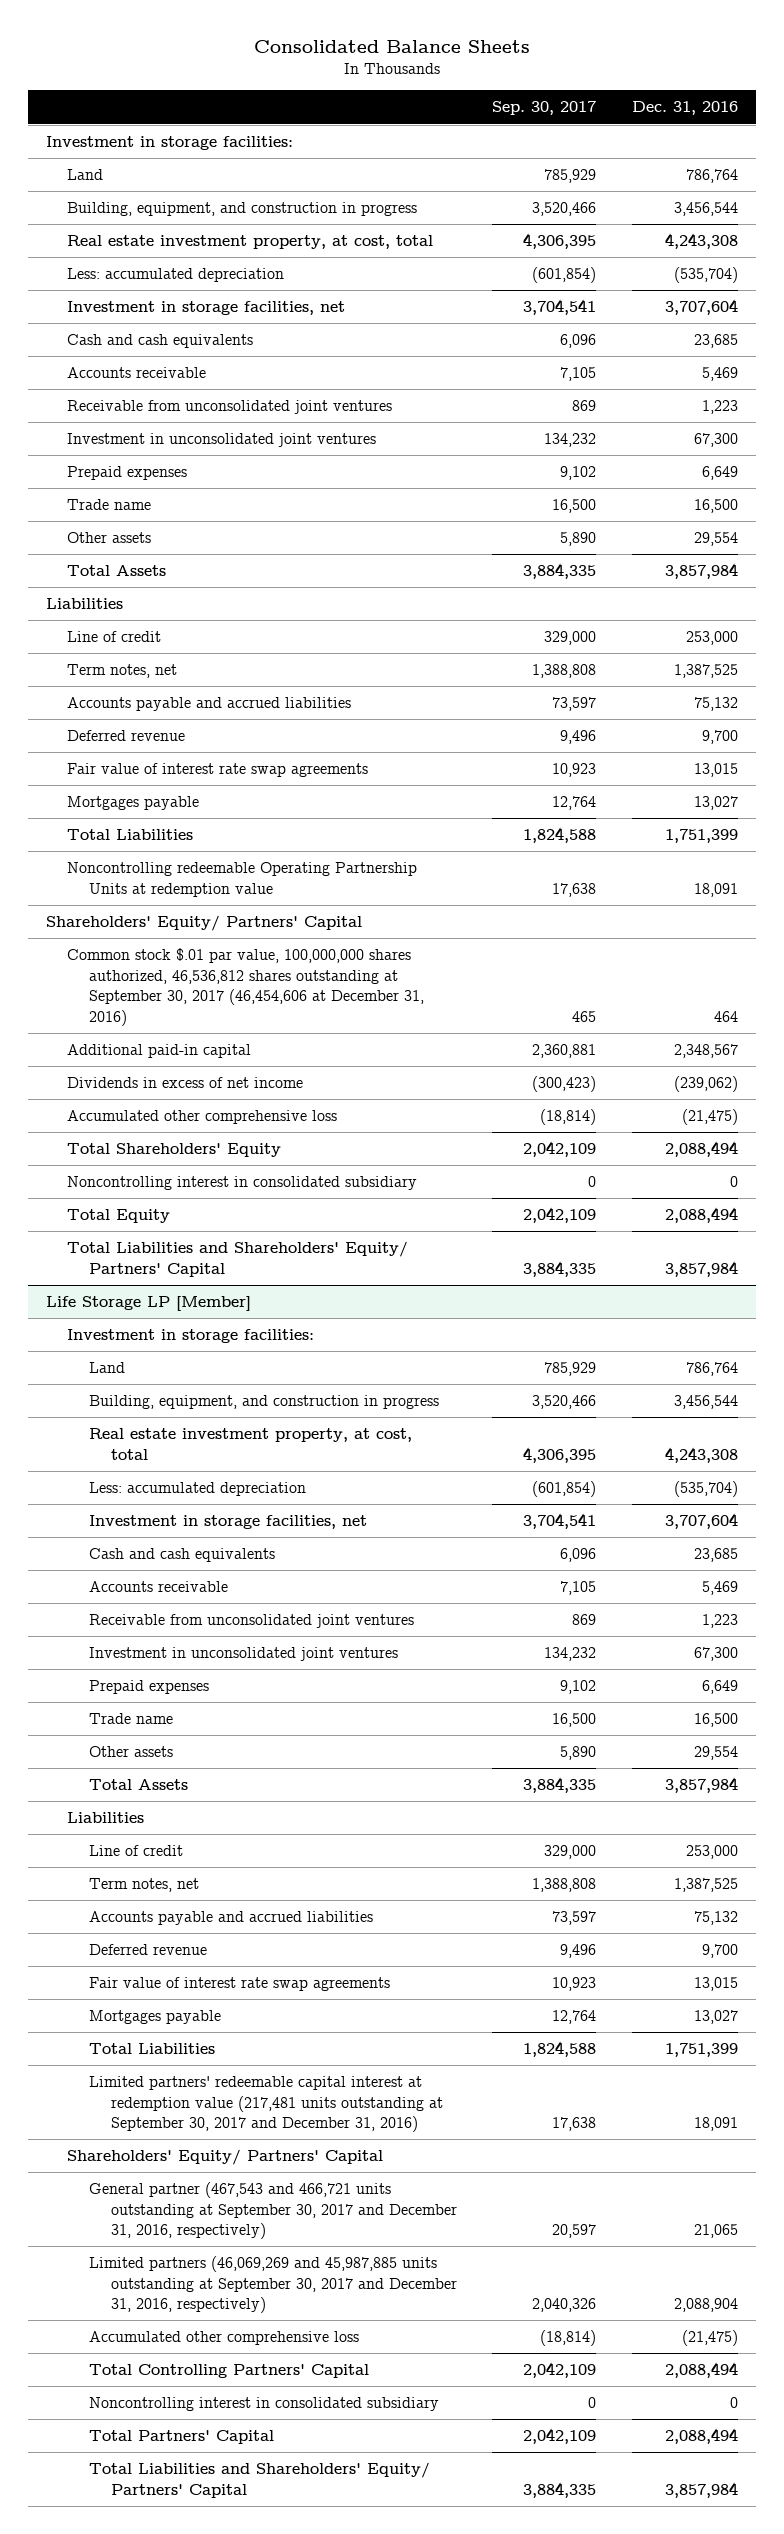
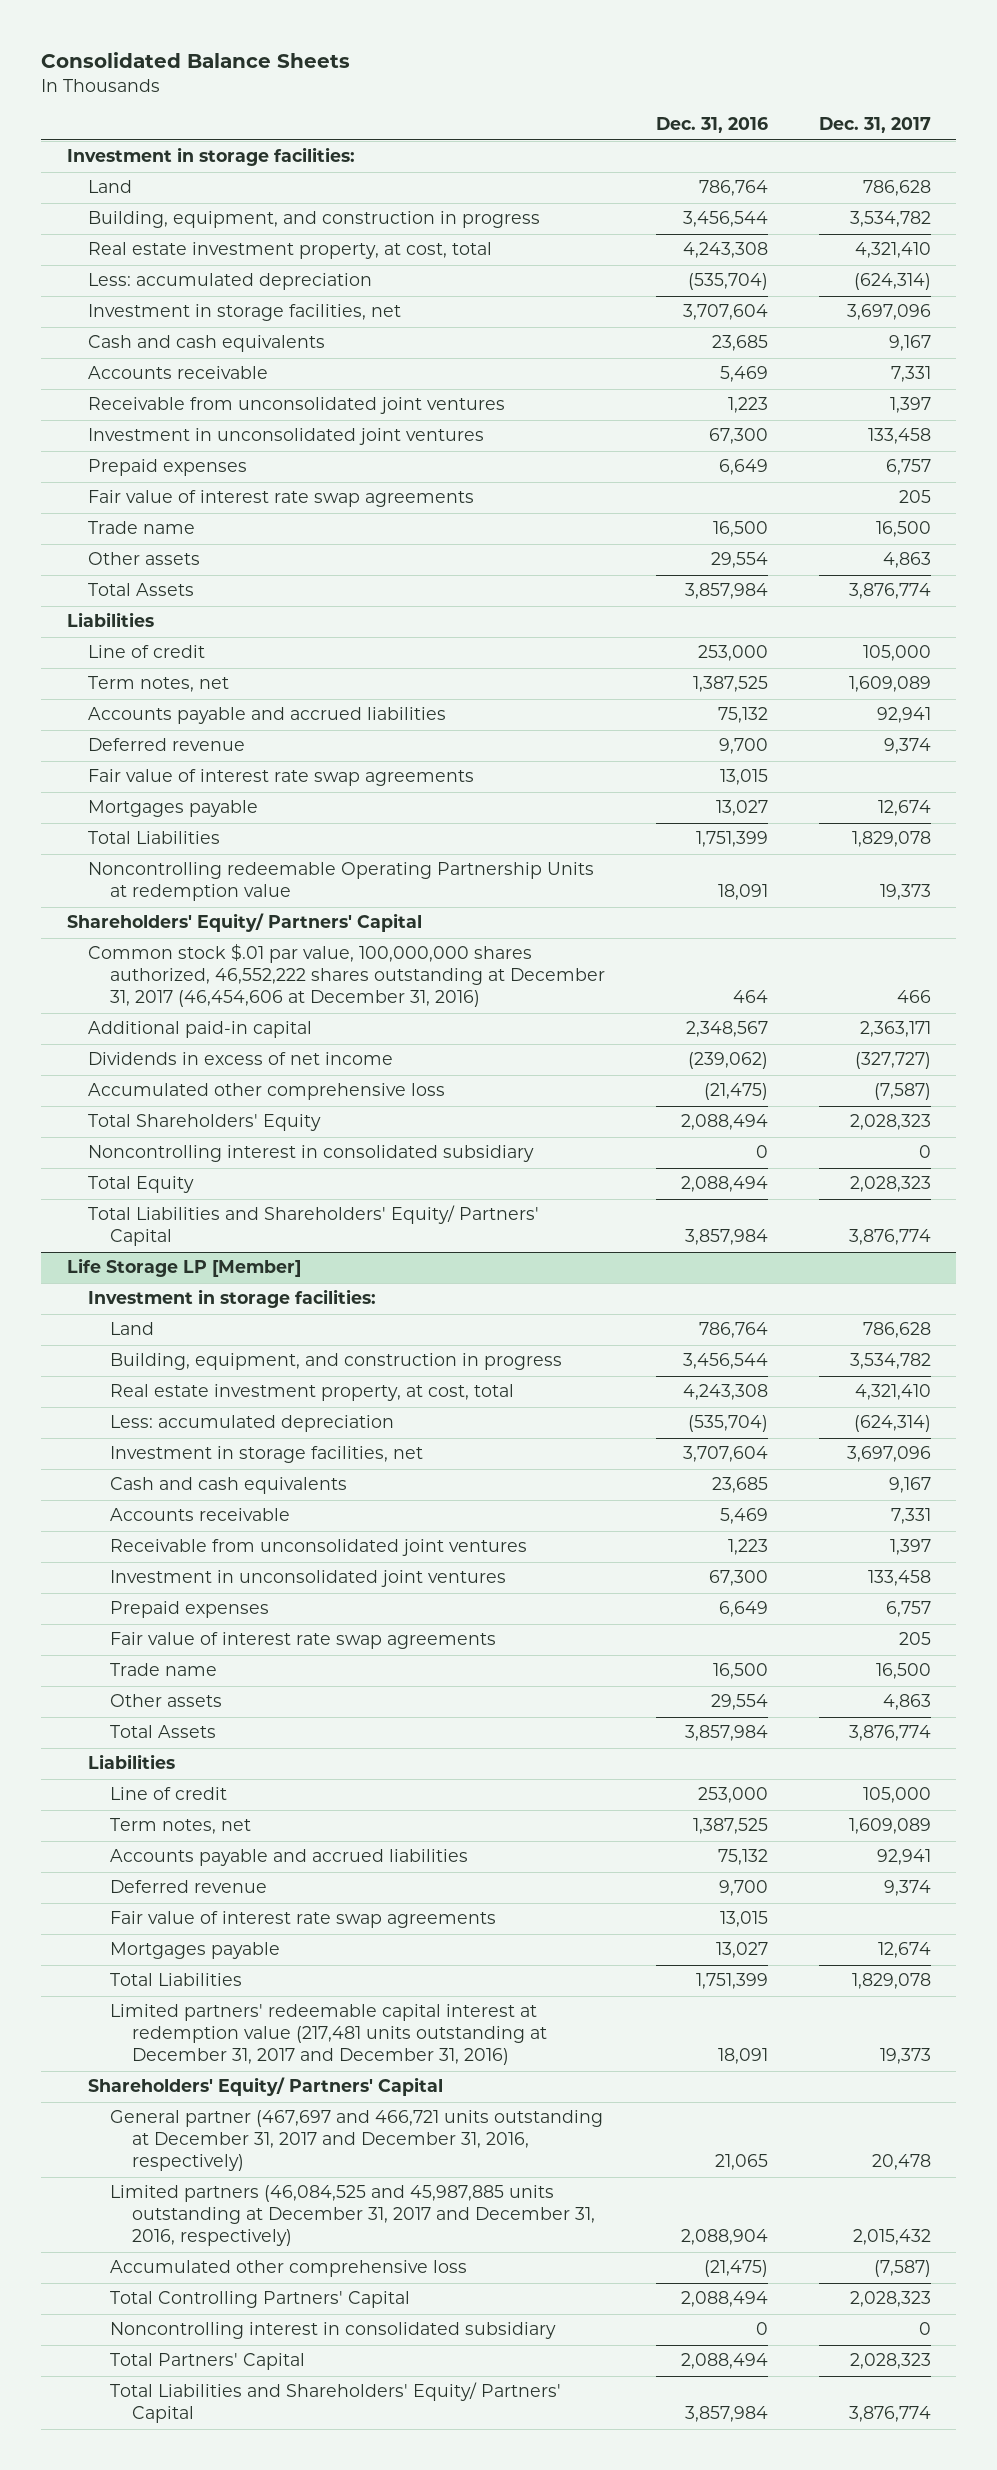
[492,101,597,116] Sep. 30, 2017 -> none
none -> [818,117,931,134] Dec. 31, 2017
none -> [88,490,475,508] Fair value of interest rate swap agreements
[67,948,424,1026] Common stock $.01 par value, 100,000,000 shares authorized, 46,536,812 shares outstanding at September 30, 2017 (46,454,606 at December 31, 2016) -> [88,944,605,1008] Common stock $.01 par value, 100,000,000 shares authorized, 46,552,222 shares outstanding at December 31, 2017 (46,454,606 at December 31, 2016)
none -> [109,1632,496,1650] Fair value of interest rate swap agreements
[88,2076,443,2133] Limited partners' redeemable capital interest at redemption value (217,481 units outstanding at September 30, 2017 and December 31, 2016) -> [109,2004,547,2066] Limited partners' redeemable capital interest at redemption value (217,481 units outstanding at December 31, 2017 and December 31, 2016)
[88,2182,457,2240] General partner (467,543 and 466,721 units outstanding at September 30, 2017 and December 31, 2016, respectively) -> [109,2110,603,2172] General partner (467,697 and 466,721 units outstanding at December 31, 2017 and December 31, 2016, respectively)
[88,2256,457,2314] Limited partners (46,069,269 and 45,987,885 units outstanding at September 30, 2017 and December 31, 2016, respectively) -> [109,2185,595,2247] Limited partners (46,084,525 and 45,987,885 units outstanding at December 31, 2017 and December 31, 2016, respectively)

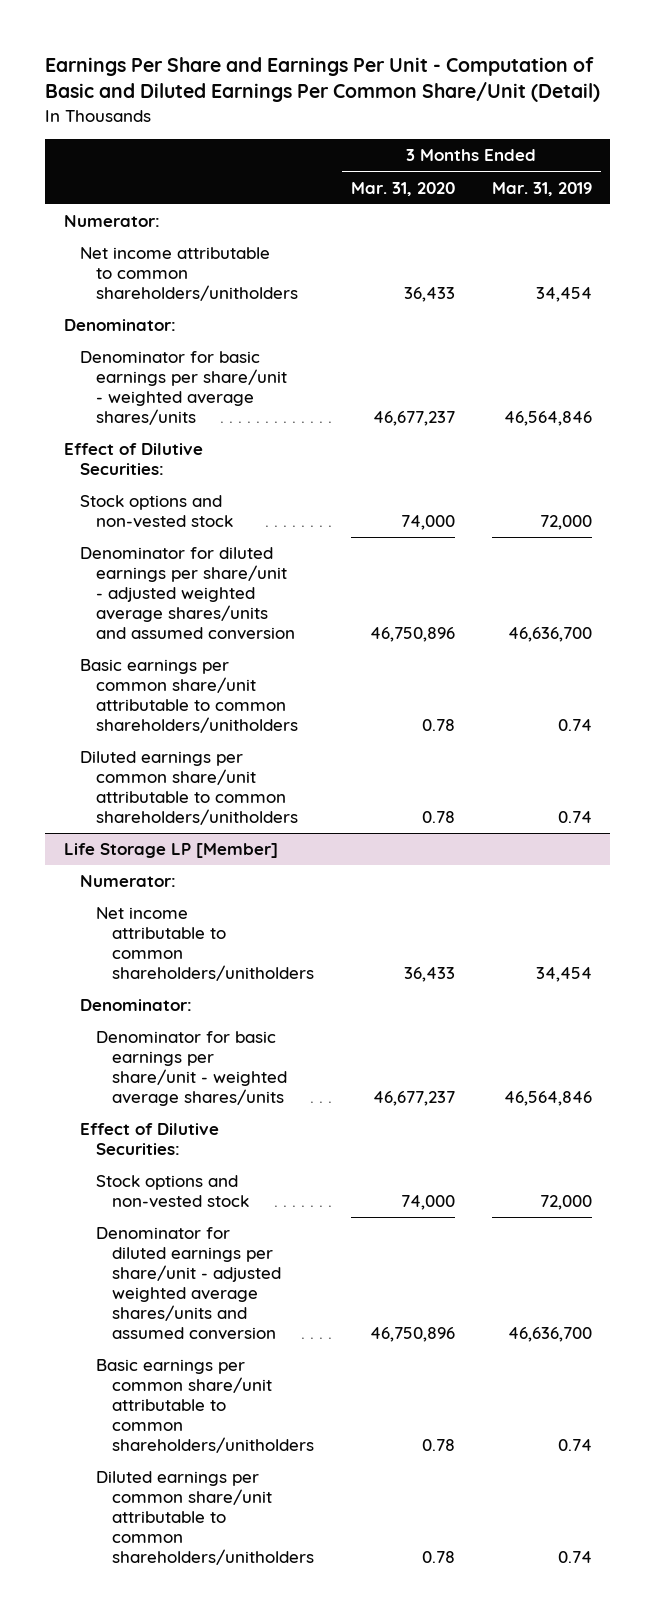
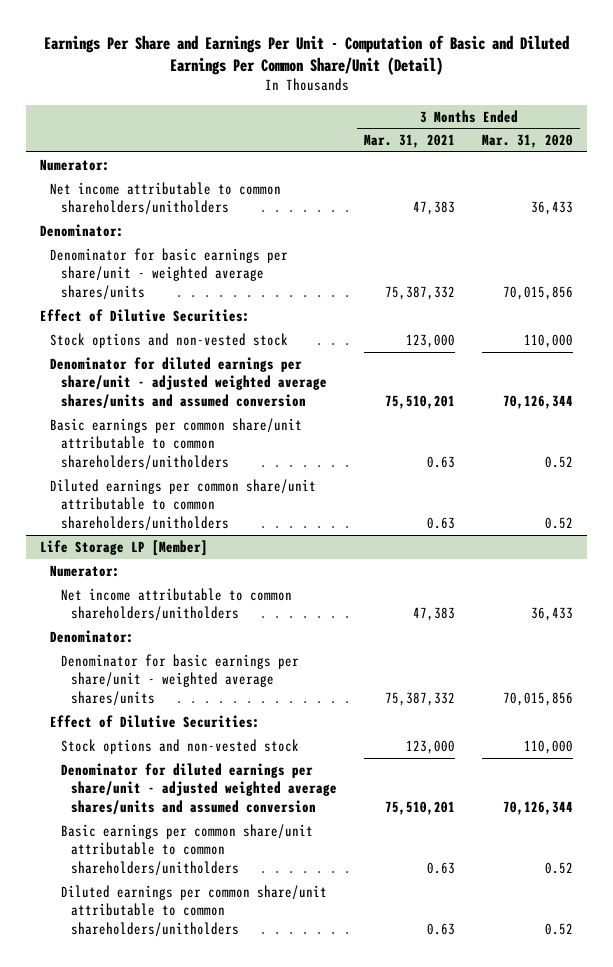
[491,181,592,196] Mar. 31, 2019 -> none
none -> [364,134,456,149] Mar. 31, 2021
[372,411,455,427] 46,677,237 -> [503,286,574,301] 70,015,856
[400,515,455,531] 74,000 -> [524,333,574,348] 110,000
[369,626,455,642] 46,750,896 -> [503,395,574,410] 70,126,344
[421,719,455,732] 0.78 -> [545,456,574,469] 0.52
[421,811,455,824] 0.78 -> [545,517,574,530] 0.52
[372,1091,455,1107] 46,677,237 -> [503,692,574,707] 70,015,856
[400,1195,455,1211] 74,000 -> [524,739,574,754] 110,000
[369,1326,455,1342] 46,750,896 -> [503,801,574,816] 70,126,344
[421,1438,455,1451] 0.78 -> [545,862,574,875] 0.52
[421,1550,455,1563] 0.78 -> [545,923,574,936] 0.52

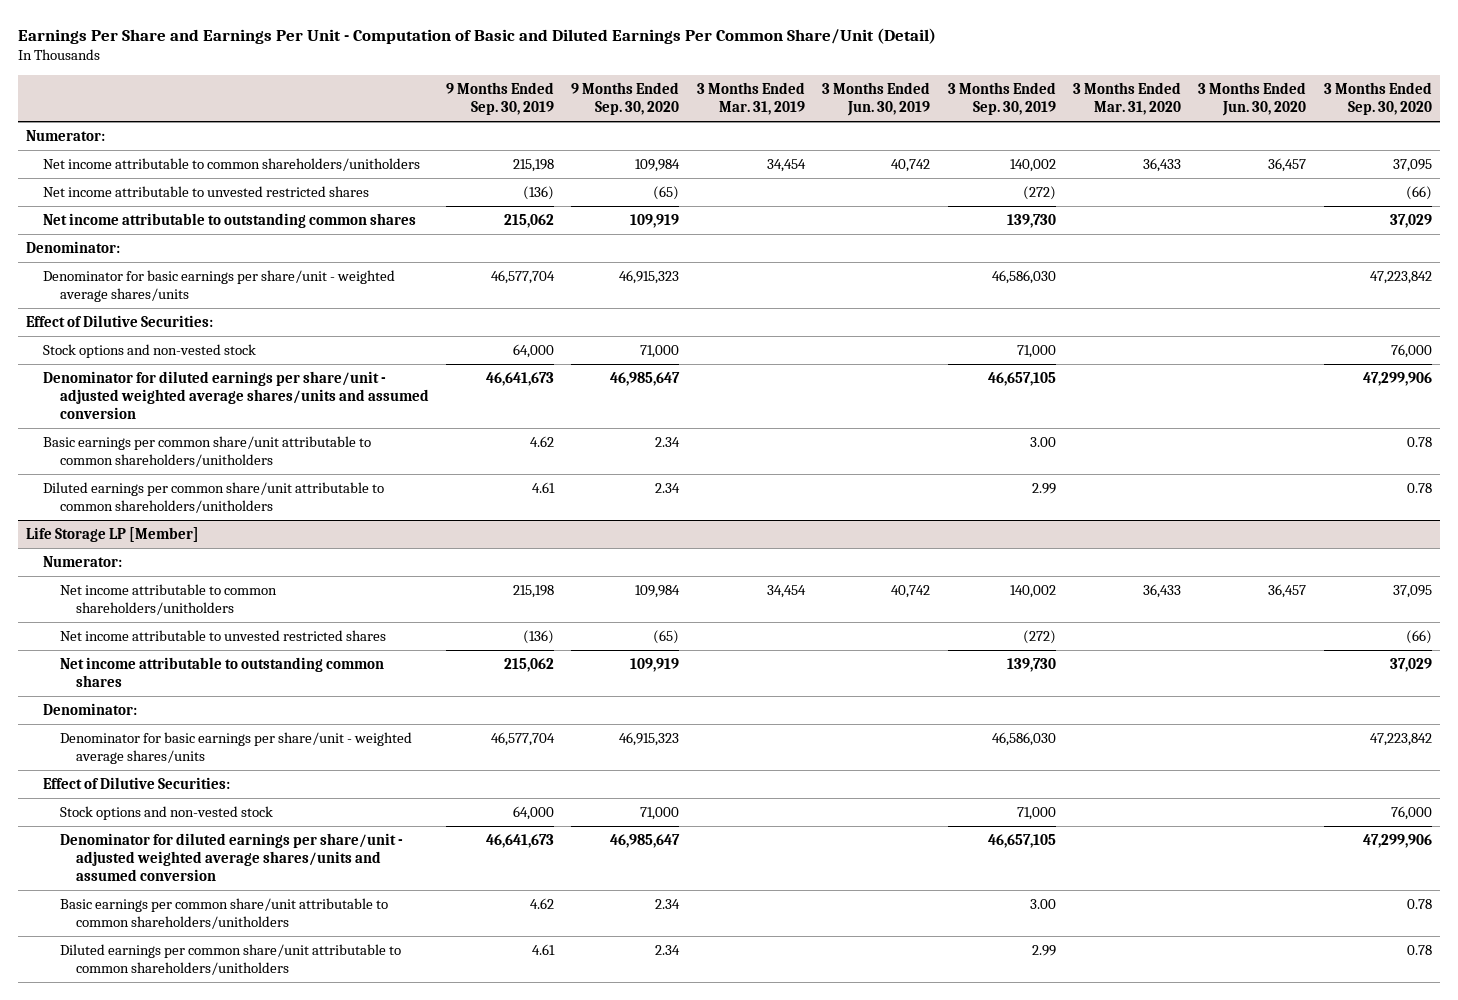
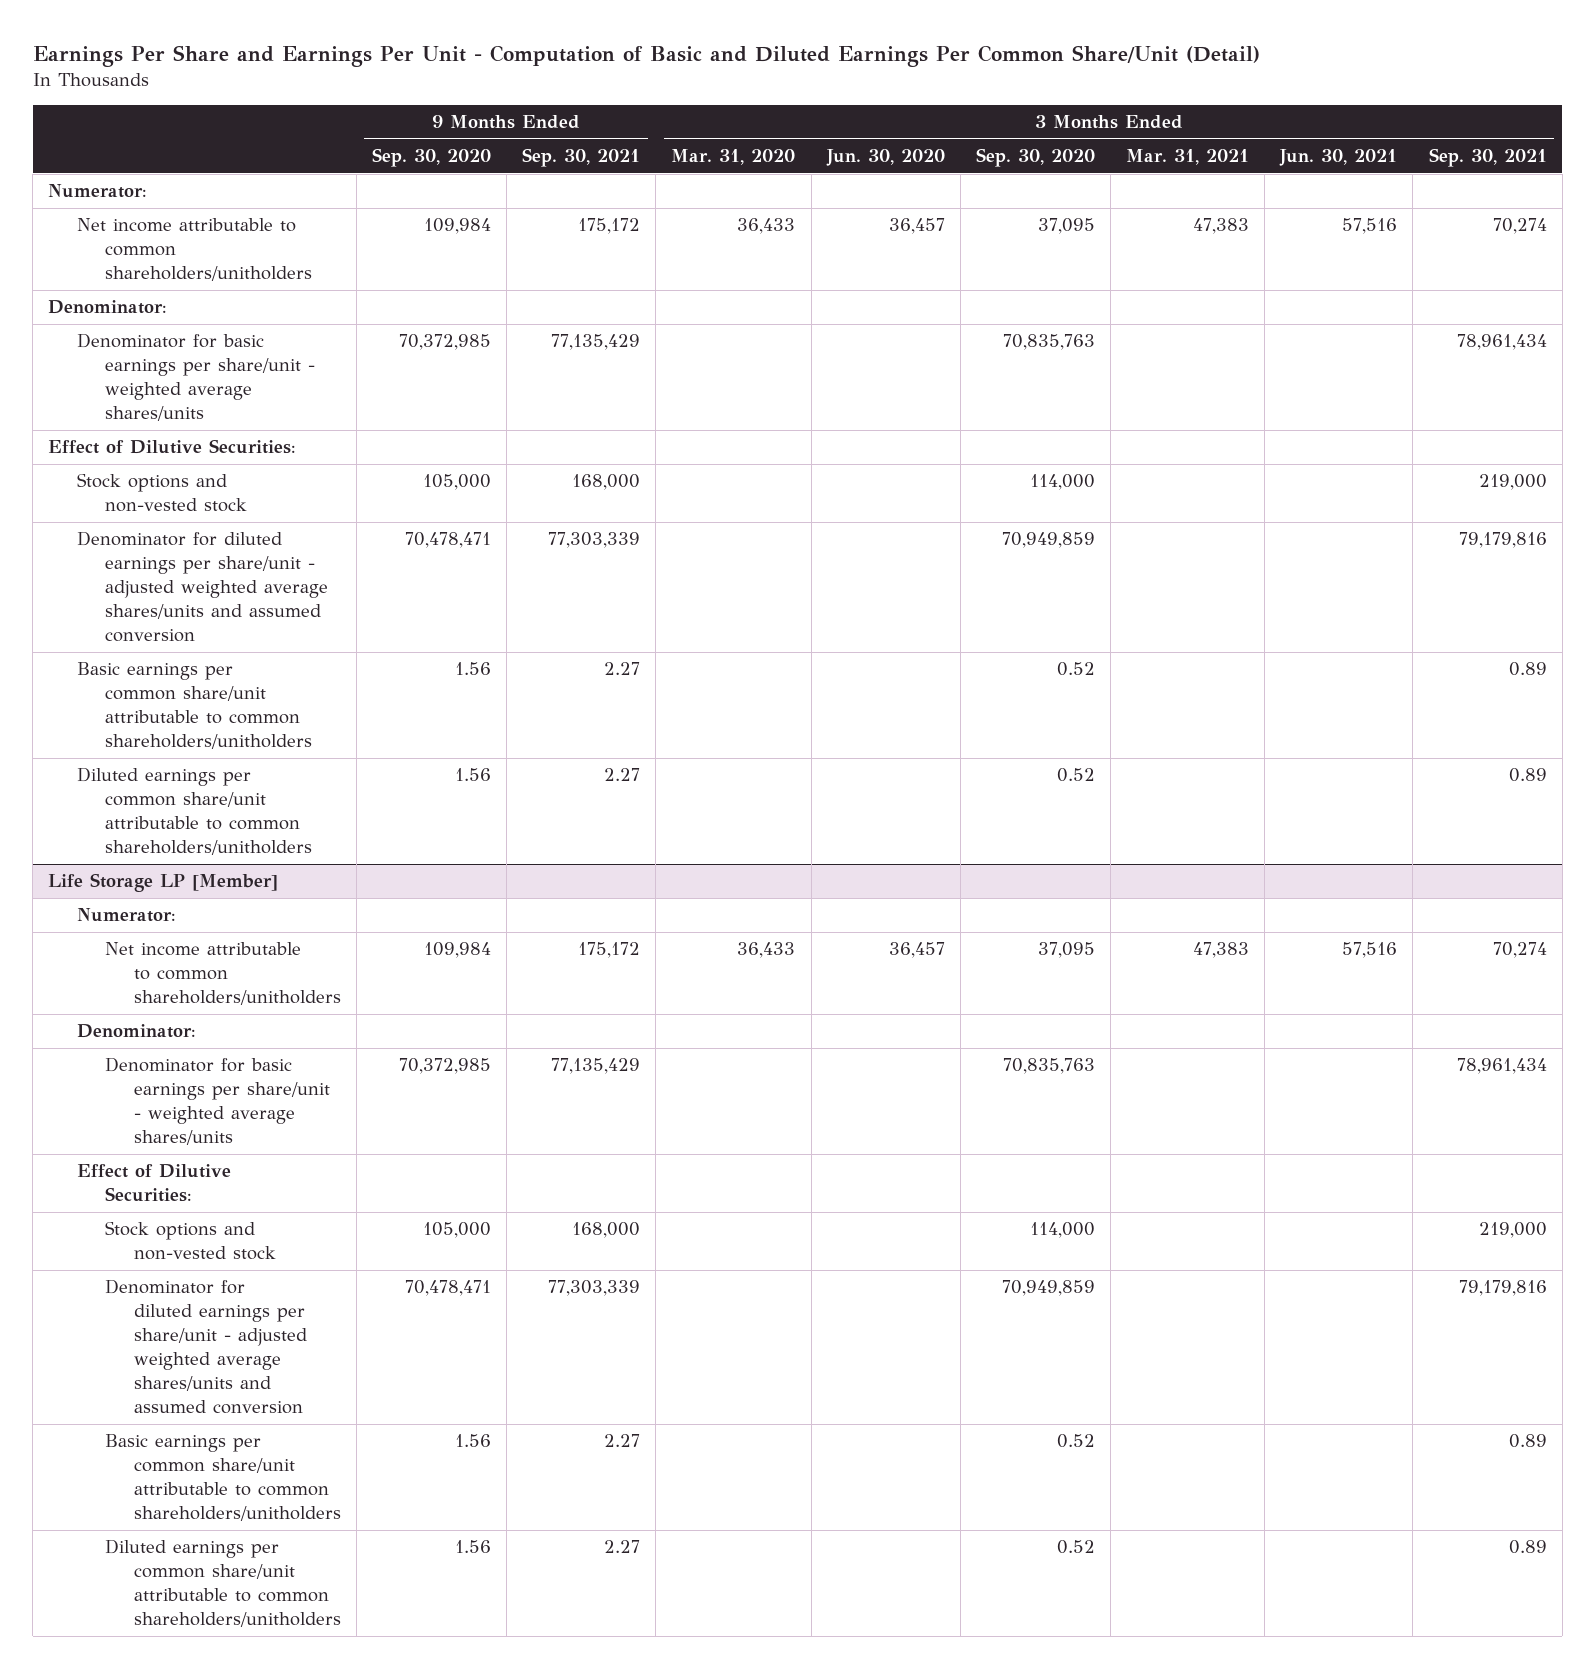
[446,81,555,116] 9 Months Ended Sep. 30, 2019 -> none
[696,81,805,116] 3 Months Ended Mar. 31, 2019 -> none
[822,81,931,117] 3 Months Ended Jun. 30, 2019 -> none
[947,81,1056,116] 3 Months Ended Sep. 30, 2019 -> none
none -> [522,148,641,168] Sep. 30, 2021
none -> [1126,149,1250,166] Mar. 31, 2021
none -> [1279,149,1398,167] Jun. 30, 2021
none -> [1428,148,1547,168] Sep. 30, 2021
[43,185,370,197] Net income attributable to unvested restricted shares -> none
[43,212,417,228] Net income attributable to outstanding common shares -> none
[619,269,680,284] 46,915,323 -> [398,334,491,351] 70,372,985
[1369,270,1432,284] 47,223,842 -> [1002,334,1095,351] 70,835,763
[640,344,680,358] 71,000 -> [422,474,491,491] 105,000
[1390,343,1432,358] 76,000 -> [1029,474,1095,491] 114,000
[610,371,681,386] 46,985,647 -> [404,532,491,549] 70,478,471
[1362,371,1432,386] 47,299,906 -> [1001,532,1095,549] 70,949,859
[655,436,681,447] 2.34 -> [454,662,491,676] 1.56
[1406,436,1432,447] 0.78 -> [1056,662,1095,677] 0.52
[655,482,681,493] 2.34 -> [454,768,491,782] 1.56
[1406,482,1432,493] 0.78 -> [1056,768,1095,783] 0.52
[59,629,386,641] Net income attributable to unvested restricted shares -> none
[59,656,384,688] Net income attributable to outstanding common shares -> none
[619,731,680,746] 46,915,323 -> [398,1058,491,1075] 70,372,985
[1369,732,1432,746] 47,223,842 -> [1002,1058,1095,1075] 70,835,763
[640,806,680,820] 71,000 -> [422,1222,491,1239] 105,000
[1390,805,1432,820] 76,000 -> [1029,1222,1095,1239] 114,000
[610,833,681,848] 46,985,647 -> [404,1280,491,1297] 70,478,471
[1362,833,1432,848] 47,299,906 -> [1001,1280,1095,1297] 70,949,859
[655,898,681,909] 2.34 -> [454,1434,491,1448] 1.56
[1406,898,1432,909] 0.78 -> [1056,1434,1095,1449] 0.52
[655,944,681,955] 2.34 -> [454,1540,491,1554] 1.56
[1406,944,1432,955] 0.78 -> [1056,1540,1095,1555] 0.52

